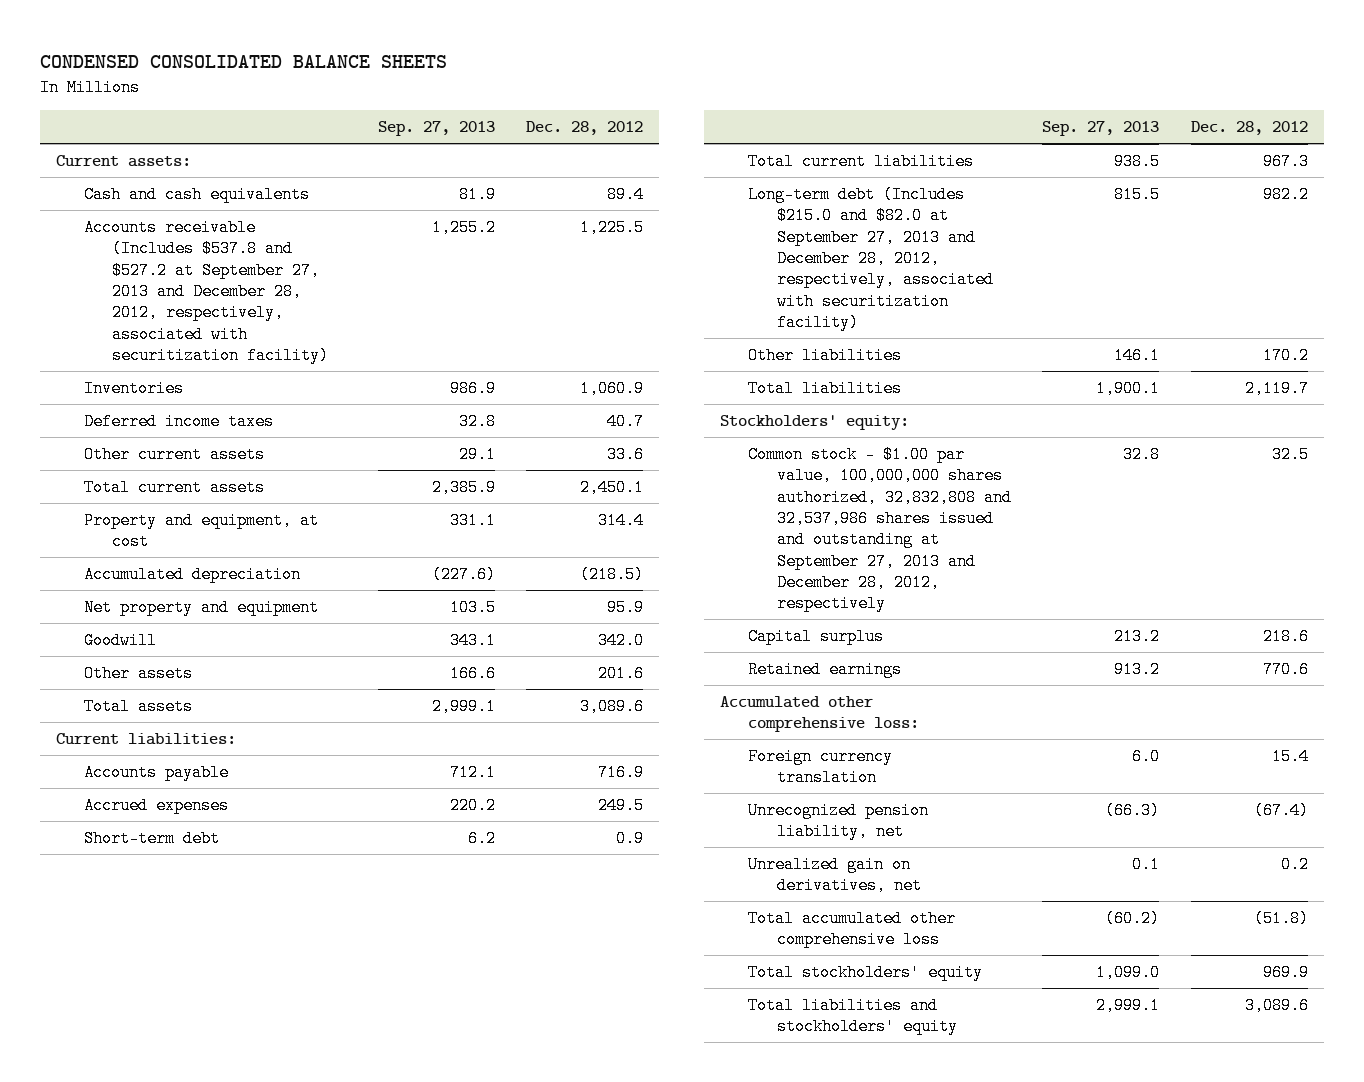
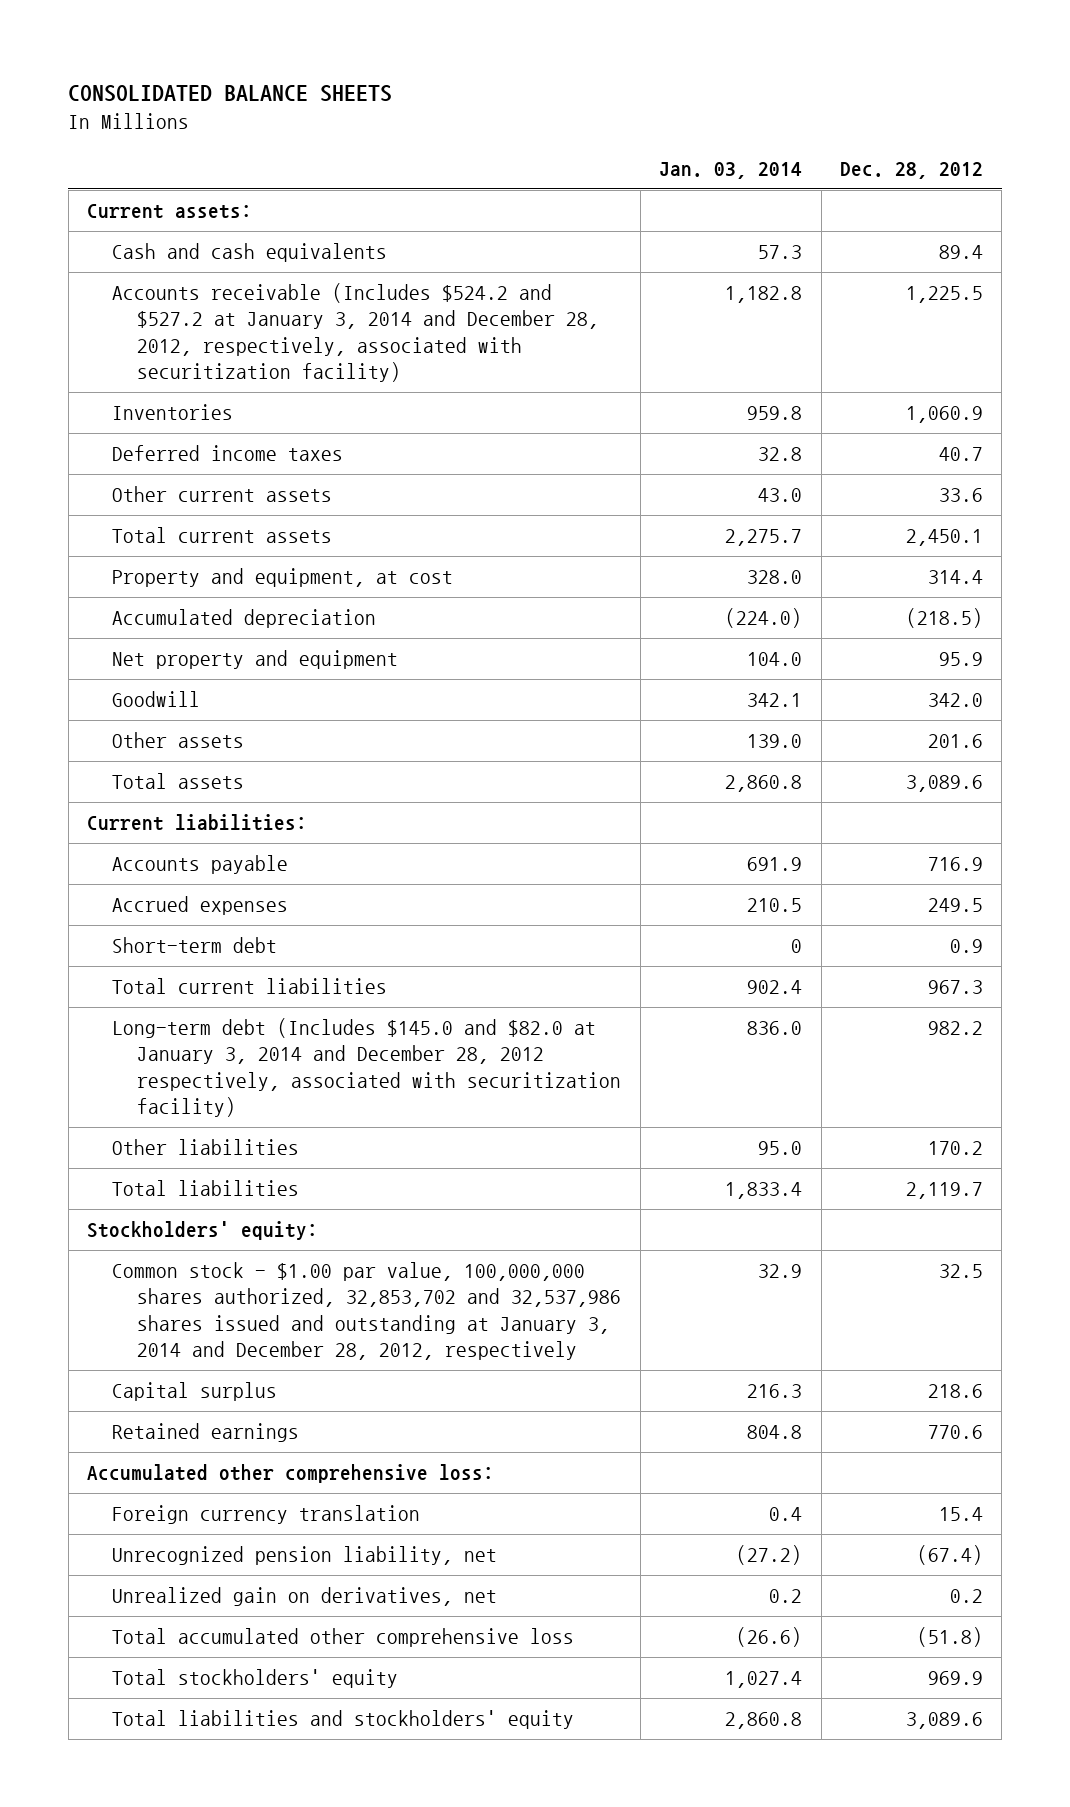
[39,54,447,68] CONDENSED CONSOLIDATED BALANCE SHEETS -> [68,85,393,103] CONSOLIDATED BALANCE SHEETS
[377,121,495,137] Sep. 27, 2013 -> none
none -> [659,162,803,180] Jan. 03, 2014
[84,218,330,364] Accounts receivable (Includes $537.8 and $527.2 at September 27, 2013 and December 28, 2012, respectively, associated with securitization facility) -> [112,282,600,383] Accounts receivable (Includes $524.2 and $527.2 at January 3, 2014 and December 28, 2012, respectively, associated with securitization facility)
[748,185,994,331] Long-term debt (Includes $215.0 and $82.0 at September 27, 2013 and December 28, 2012, respectively, associated with securitization facility) -> [112,1017,622,1118] Long-term debt (Includes $145.0 and $82.0 at January 3, 2014 and December 28, 2012 respectively, associated with securitization facility)
[748,445,1012,613] Common stock - $1.00 par value, 100,000,000 shares authorized, 32,832,808 and 32,537,986 shares issued and outstanding at September 27, 2013 and December 28, 2012, respectively -> [112,1261,622,1361] Common stock - $1.00 par value, 100,000,000 shares authorized, 32,853,702 and 32,537,986 shares issued and outstanding at January 3, 2014 and December 28, 2012, respectively

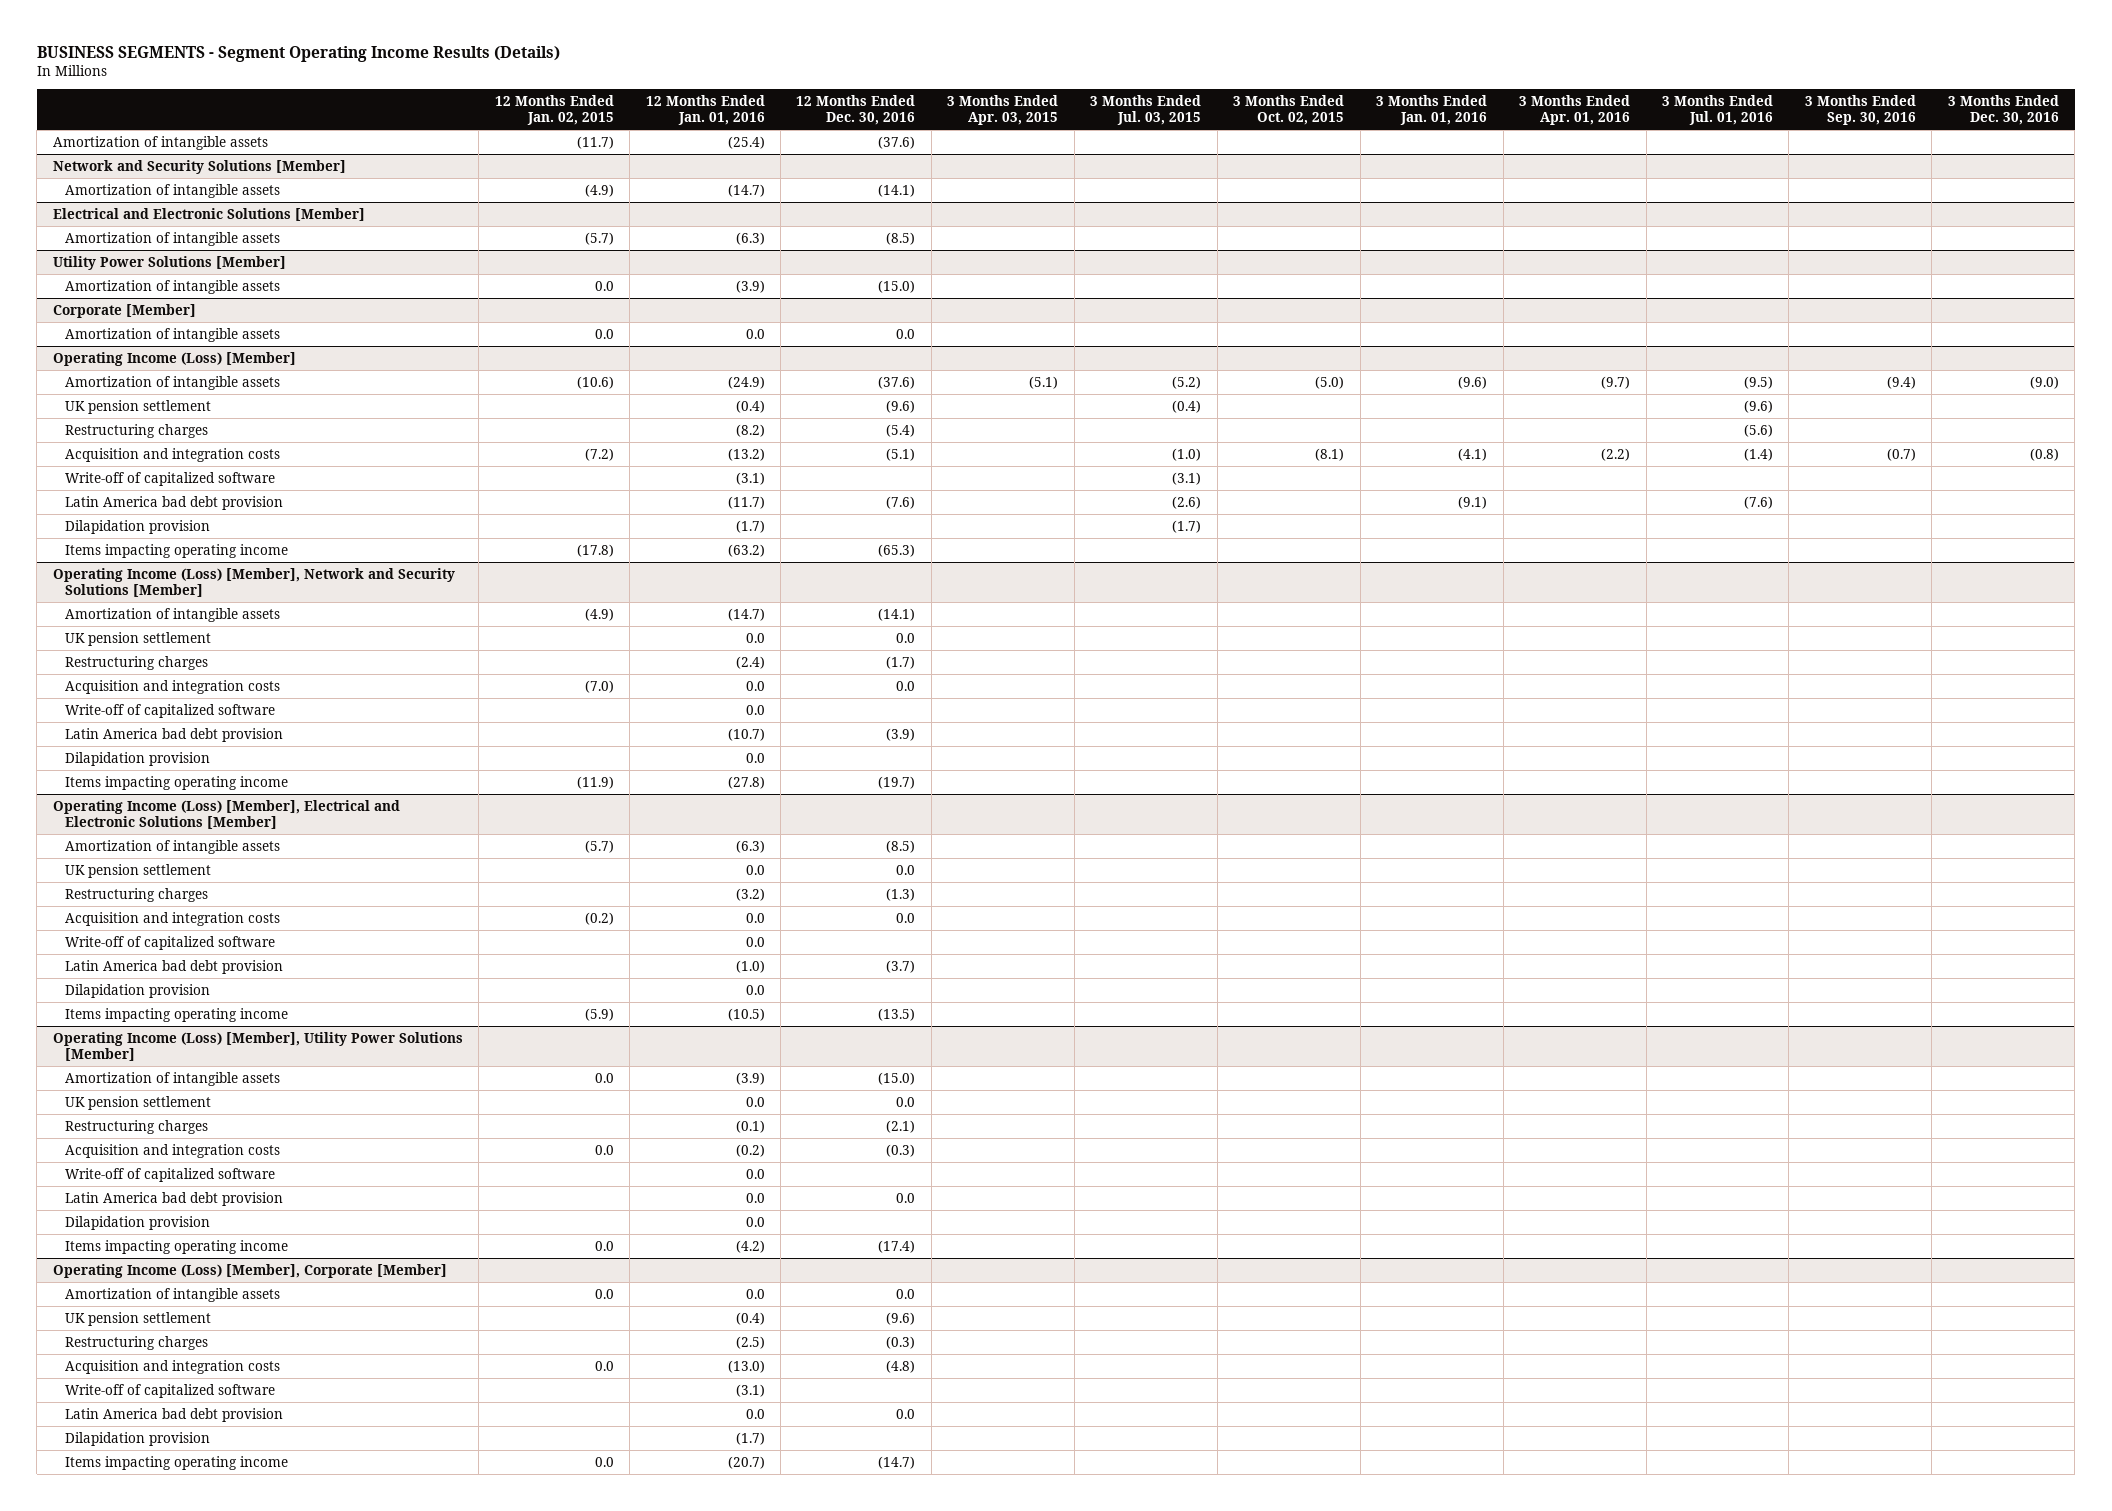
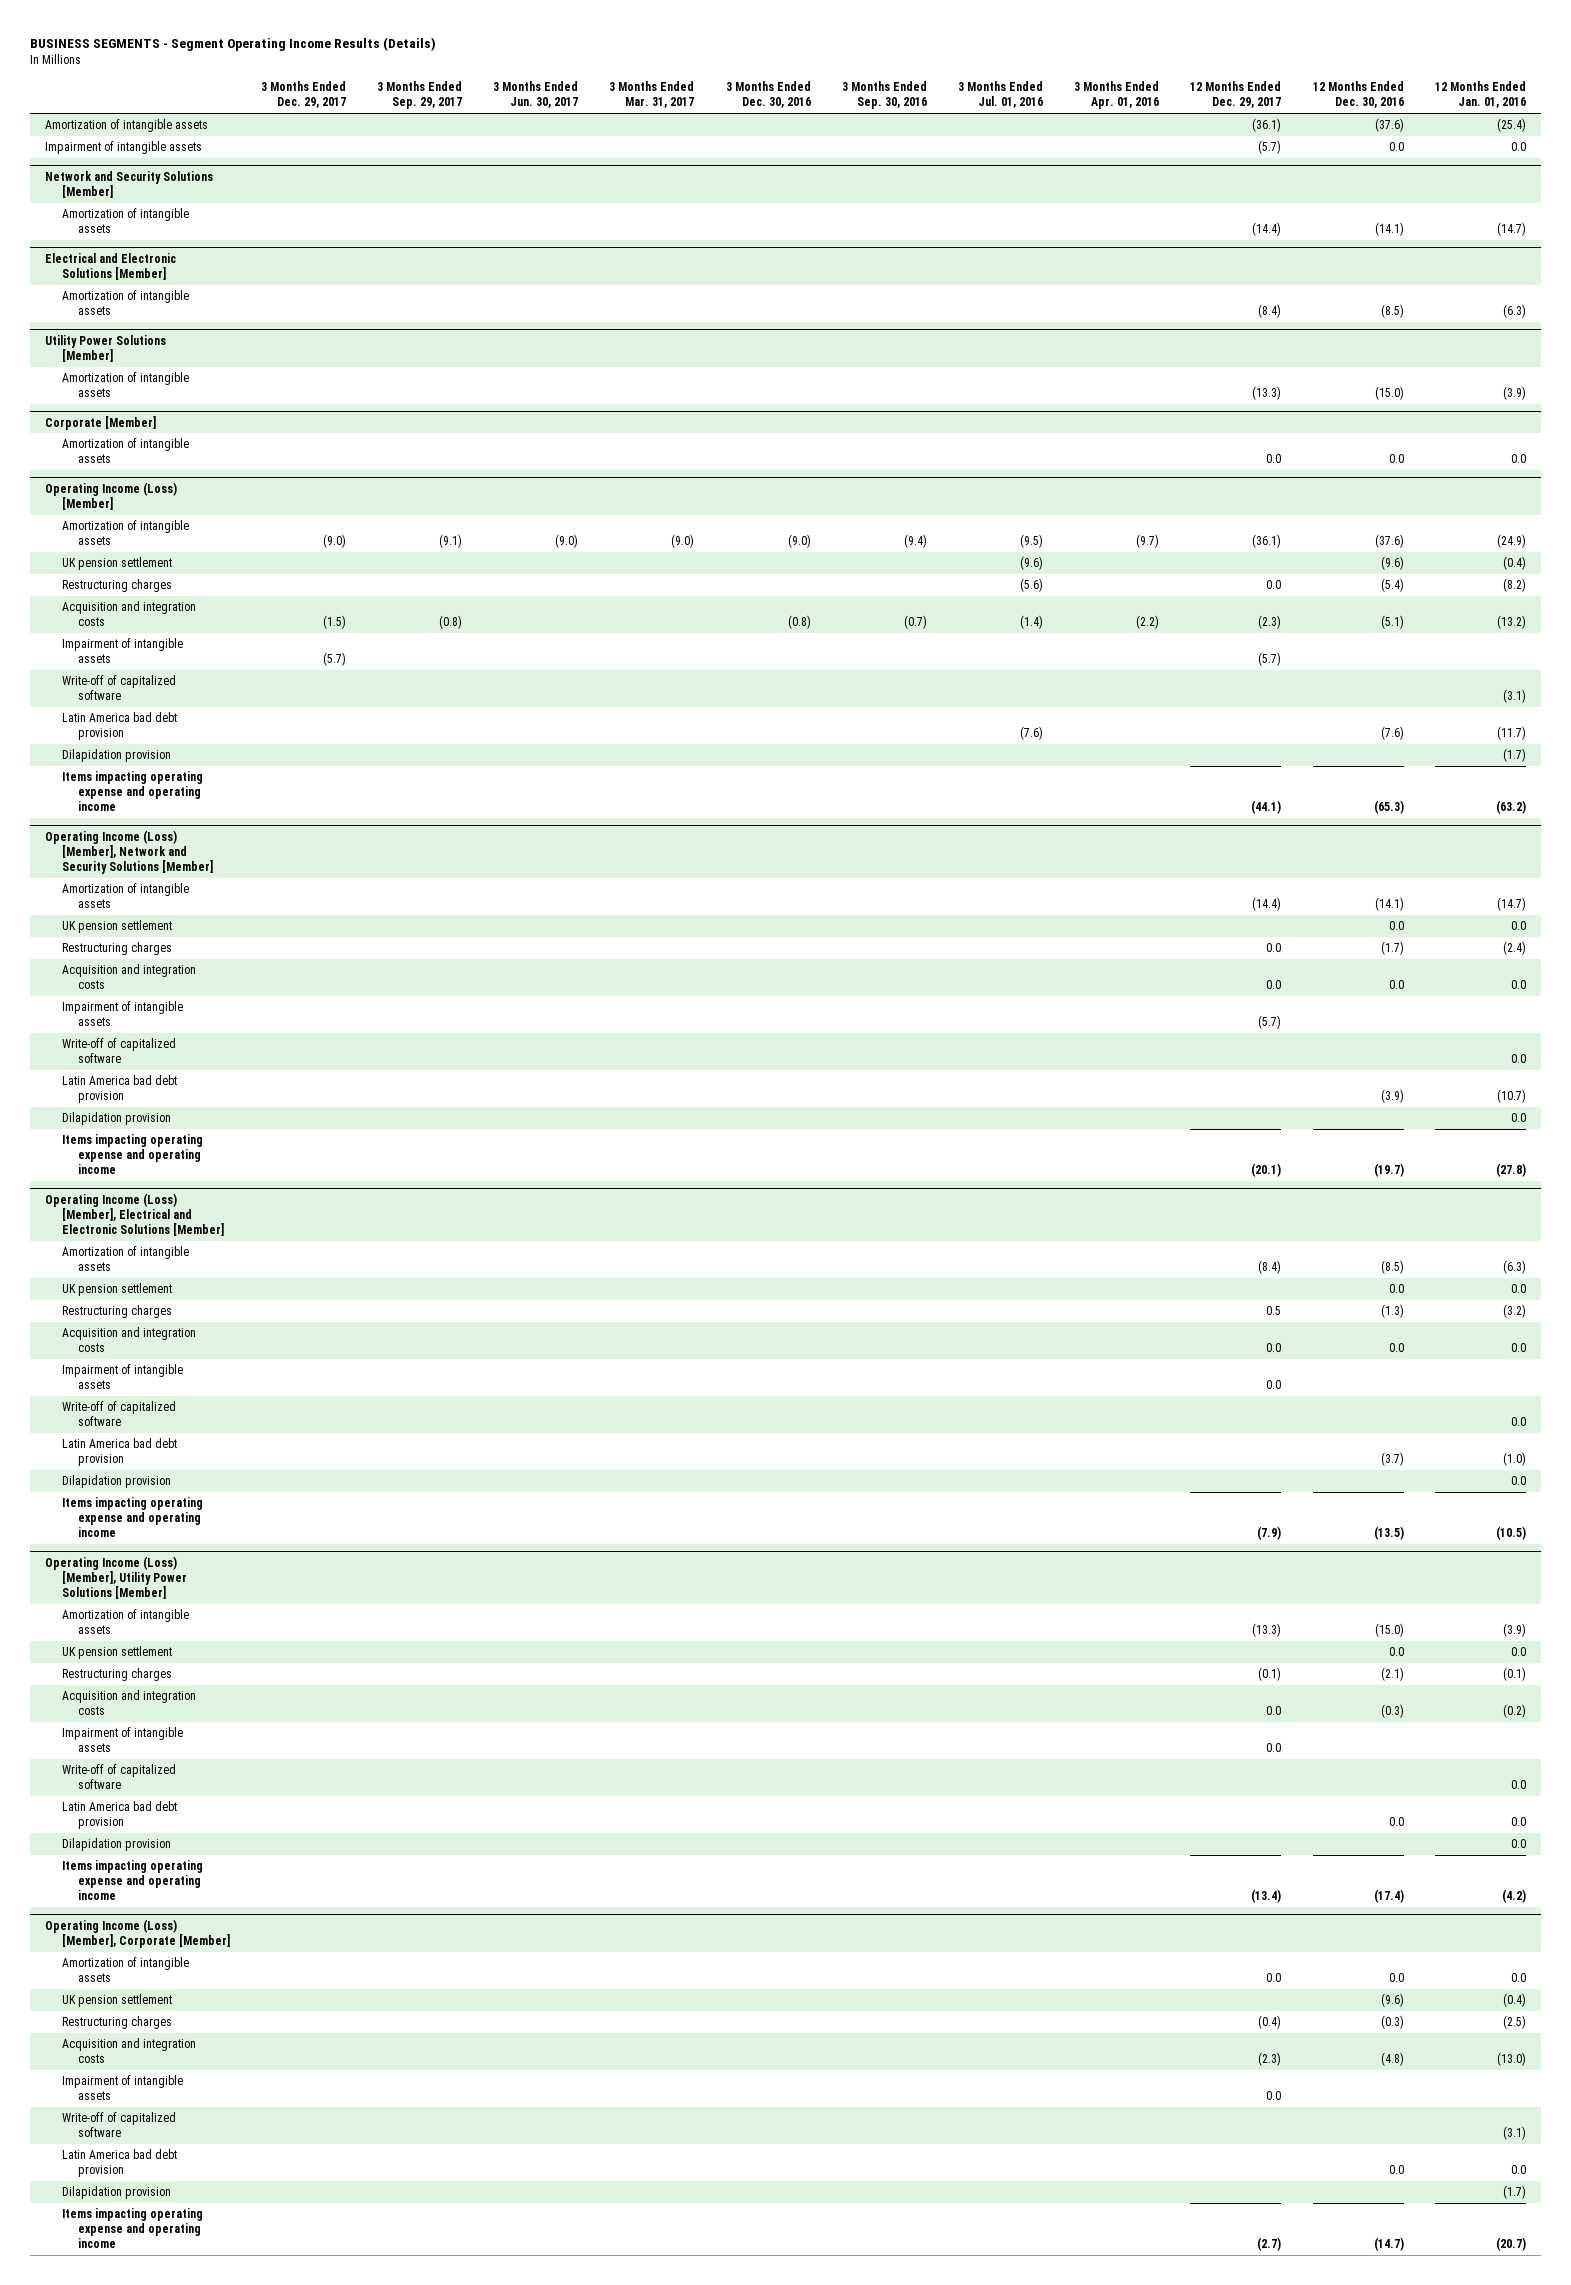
[494,94,614,125] 12 Months Ended Jan. 02, 2015 -> none
[947,94,1059,125] 3 Months Ended Apr. 03, 2015 -> none
[1090,94,1202,125] 3 Months Ended Jul. 03, 2015 -> none
[1233,94,1345,125] 3 Months Ended Oct. 02, 2015 -> none
[1376,94,1488,125] 3 Months Ended Jan. 01, 2016 -> none
none -> [260,81,346,109] 3 Months Ended Dec. 29, 2017
none -> [377,81,463,110] 3 Months Ended Sep. 29, 2017
none -> [493,81,579,109] 3 Months Ended Jun. 30, 2017
none -> [609,81,695,109] 3 Months Ended Mar. 31, 2017
none -> [1190,81,1282,109] 12 Months Ended Dec. 29, 2017
none -> [45,141,203,155] Impairment of intangible assets
none -> [61,638,183,664] Impairment of intangible assets
[65,543,289,558] Items impacting operating income -> [61,771,203,812] Items impacting operating expense and operating income
none -> [61,1001,183,1027] Impairment of intangible assets
[65,775,289,790] Items impacting operating income -> [61,1134,203,1175] Items impacting operating expense and operating income
none -> [61,1364,183,1390] Impairment of intangible assets
[65,1007,289,1022] Items impacting operating income -> [61,1497,203,1538] Items impacting operating expense and operating income
none -> [61,1727,183,1753] Impairment of intangible assets
[65,1239,289,1254] Items impacting operating income -> [61,1860,203,1901] Items impacting operating expense and operating income
none -> [61,2075,183,2101] Impairment of intangible assets
[65,1455,289,1470] Items impacting operating income -> [61,2208,203,2249] Items impacting operating expense and operating income

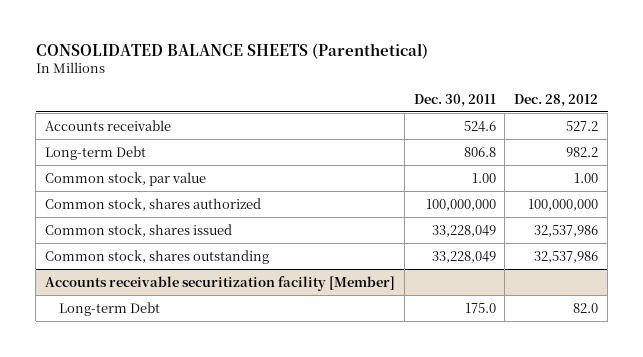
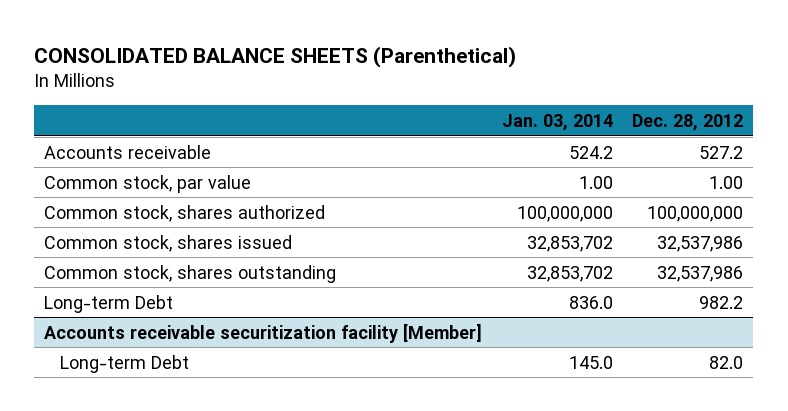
[413,93,496,107] Dec. 30, 2011 -> none
none -> [501,113,613,131] Jan. 03, 2014
[44,145,146,160] Long-term Debt -> [44,294,174,313] Long-term Debt

